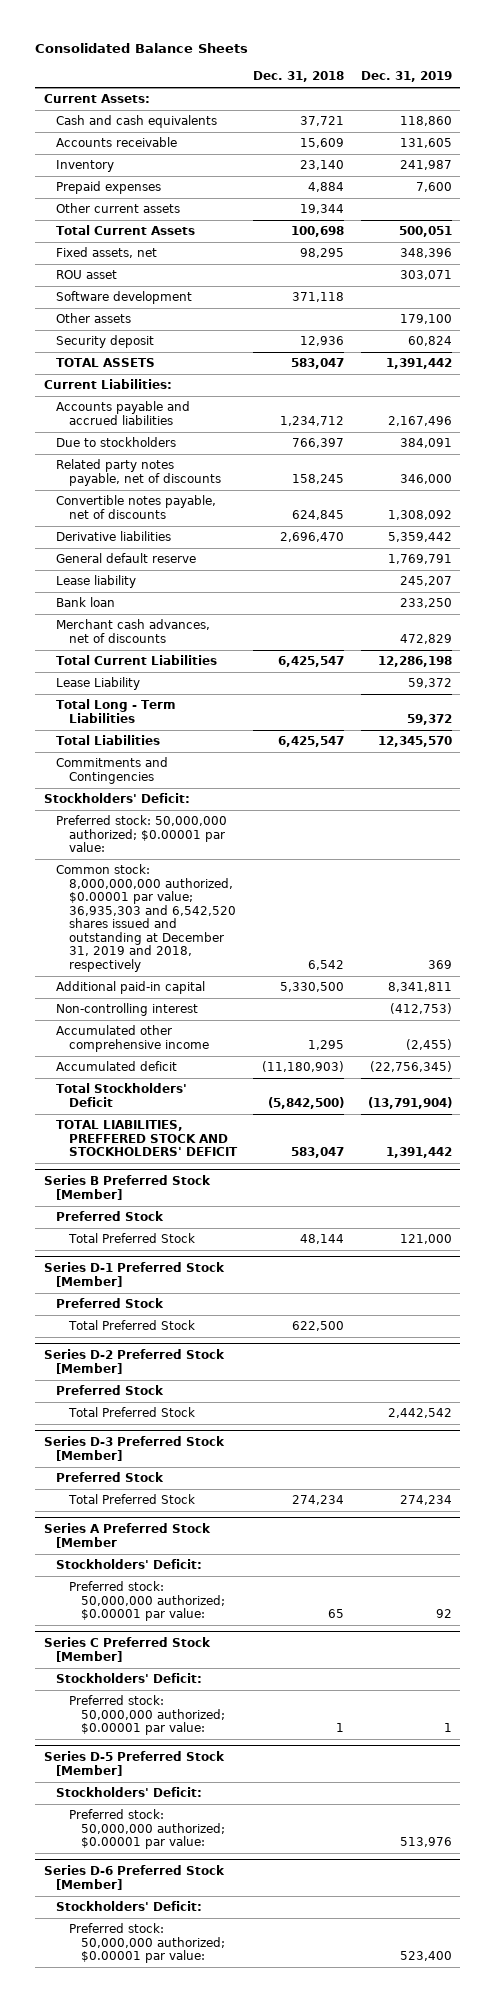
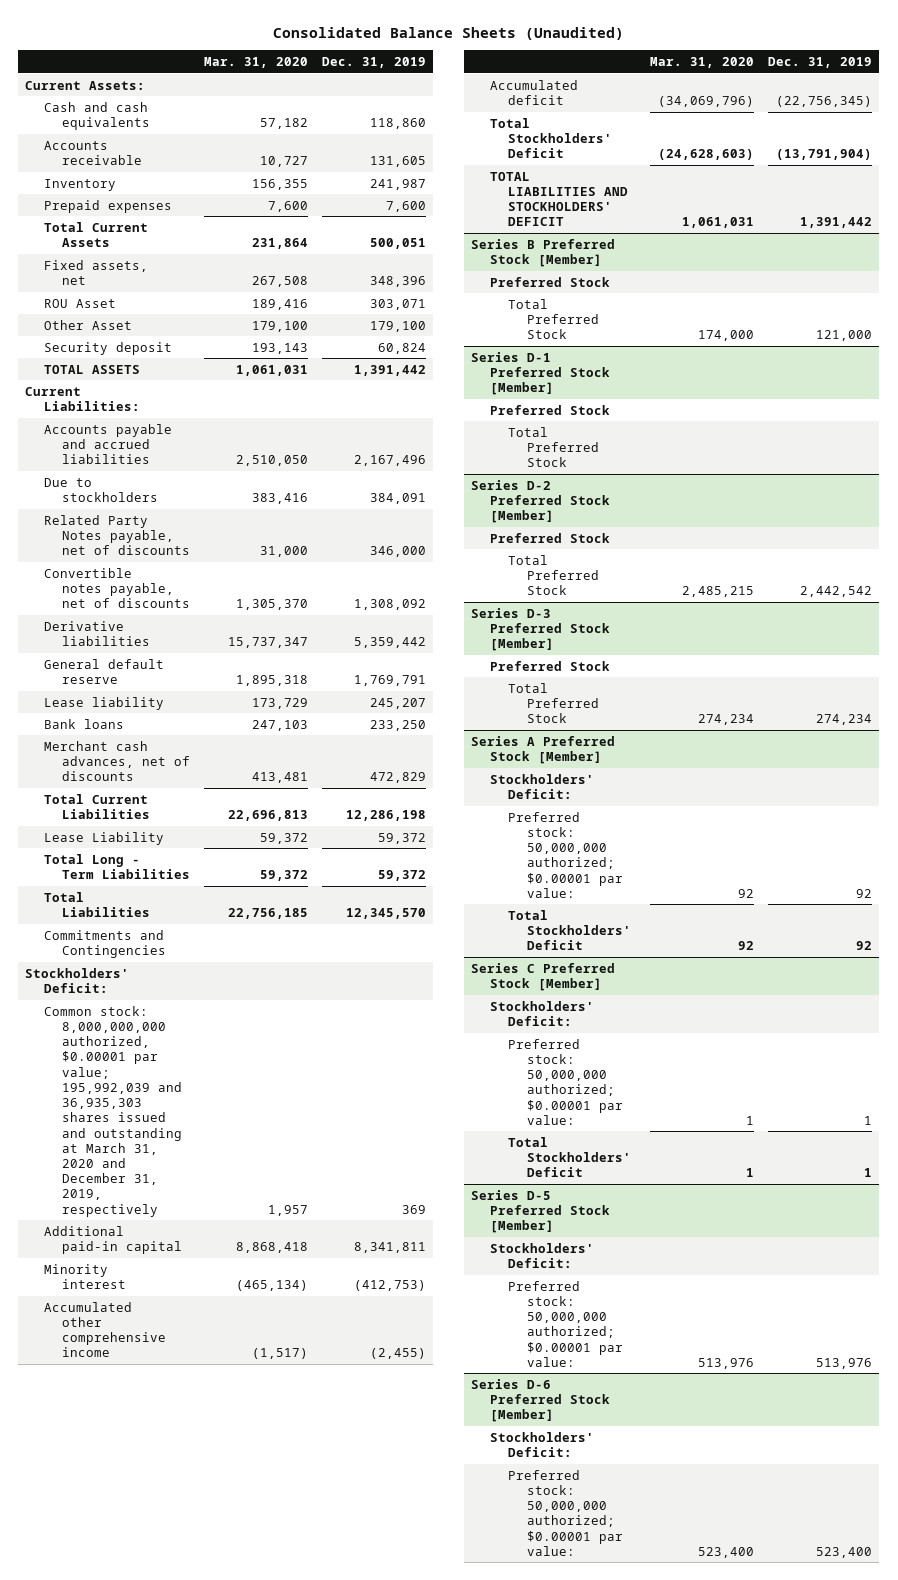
[35,43,249,54] Consolidated Balance Sheets -> [272,26,624,40] Consolidated Balance Sheets (Unaudited)
[253,71,345,83] Dec. 31, 2018 -> none
none -> [204,56,309,68] Mar. 31, 2020
[56,203,181,214] Other current assets -> none
[56,291,193,305] Software development -> none
[56,270,118,280] ROU asset -> [43,298,116,308] ROU Asset
[56,313,132,324] Other assets -> [43,319,132,330] Other Asset
[56,459,221,486] Related party notes payable, net of discounts -> [43,514,191,556] Related Party Notes payable, net of discounts
[56,597,116,608] Bank loan -> [43,718,124,729] Bank loans
[56,815,228,853] Preferred stock: 50,000,000 authorized; $0.00001 par value: -> none
[56,864,236,972] Common stock: 8,000,000,000 authorized, $0.00001 par value; 36,935,303 and 6,542,520 shares issued and outstanding at December 31, 2019 and 2018, respectively -> [43,1005,183,1217] Common stock: 8,000,000,000 authorized, $0.00001 par value; 195,992,039 and 36,935,303 shares issued and outstanding at March 31, 2020 and December 31, 2019, respectively
[56,1003,199,1017] Non-controlling interest -> [43,1263,127,1289] Minority interest
[56,1120,238,1157] TOTAL LIABILITIES, PREFFERED STOCK AND STOCKHOLDERS' DEFICIT -> [489,171,629,227] TOTAL LIABILITIES AND STOCKHOLDERS' DEFICIT
[43,1523,211,1548] Series A Preferred Stock [Member -> [471,735,616,764] Series A Preferred Stock [Member]
none -> [508,909,631,951] Total Stockholders' Deficit
none -> [508,1136,631,1178] Total Stockholders' Deficit

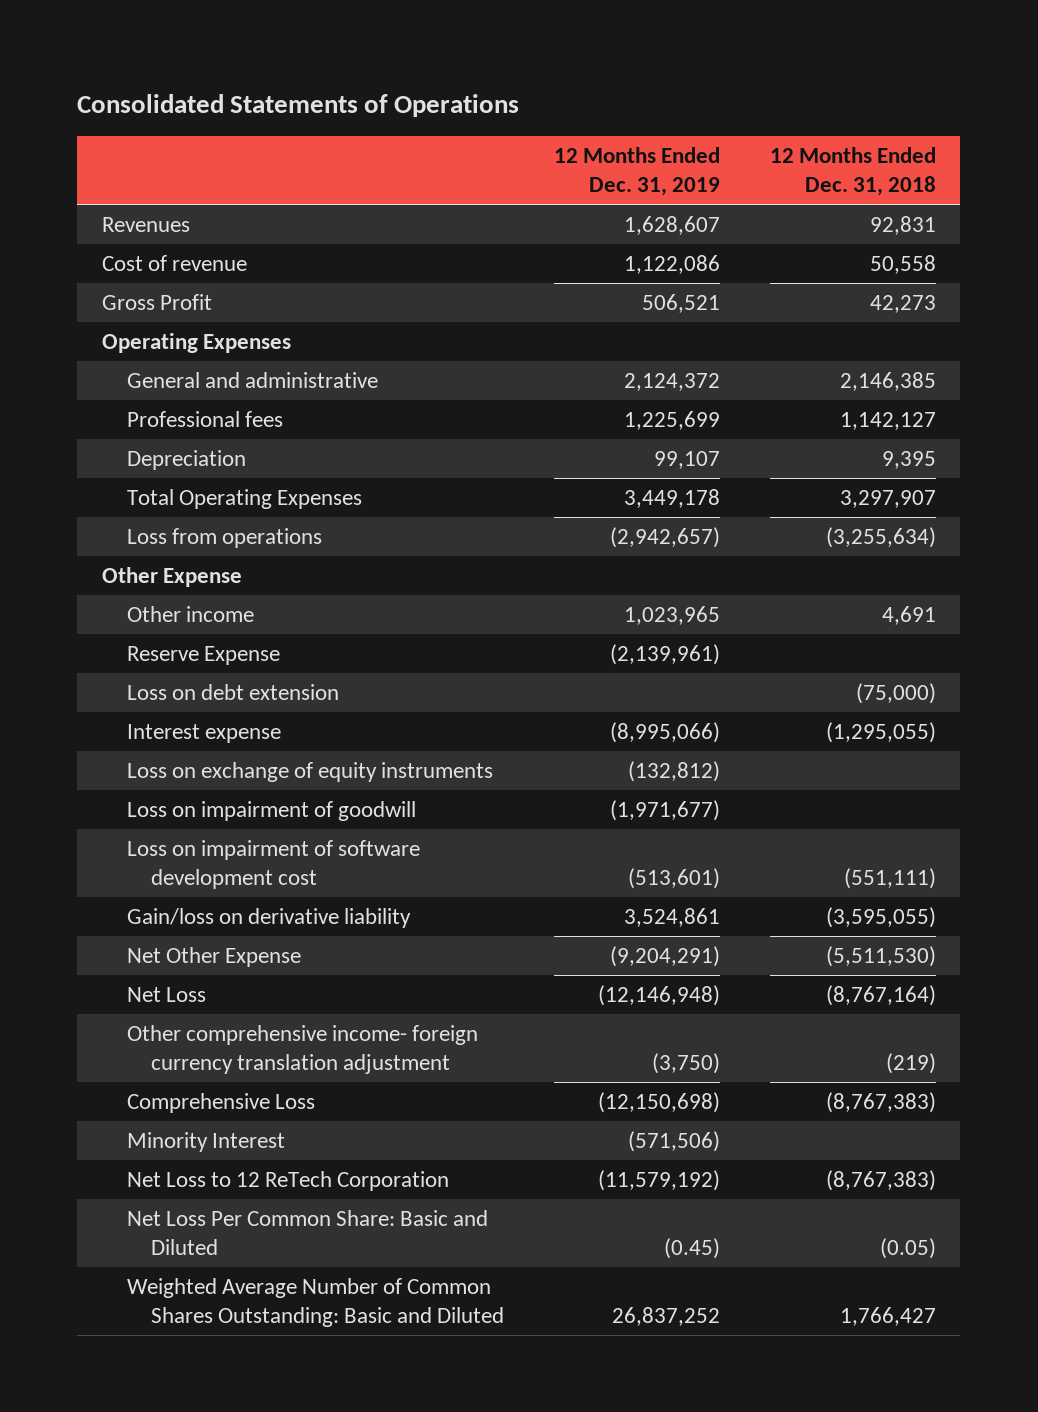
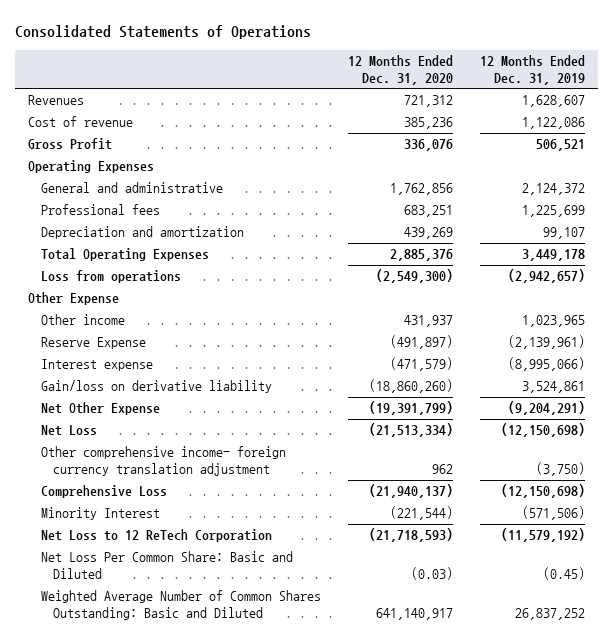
[769,147,936,197] 12 Months Ended Dec. 31, 2018 -> none
none -> [347,54,453,85] 12 Months Ended Dec. 31, 2020
[126,450,246,471] Depreciation -> [40,226,244,240] Depreciation and amortization
[126,684,339,701] Loss on debt extension -> none
[126,762,493,783] Loss on exchange of equity instruments -> none
[126,801,416,822] Loss on impairment of goodwill -> none
[126,840,420,889] Loss on impairment of software development cost -> none
[597,985,720,1007] (12,146,948) -> [500,423,585,438] (12,150,698)

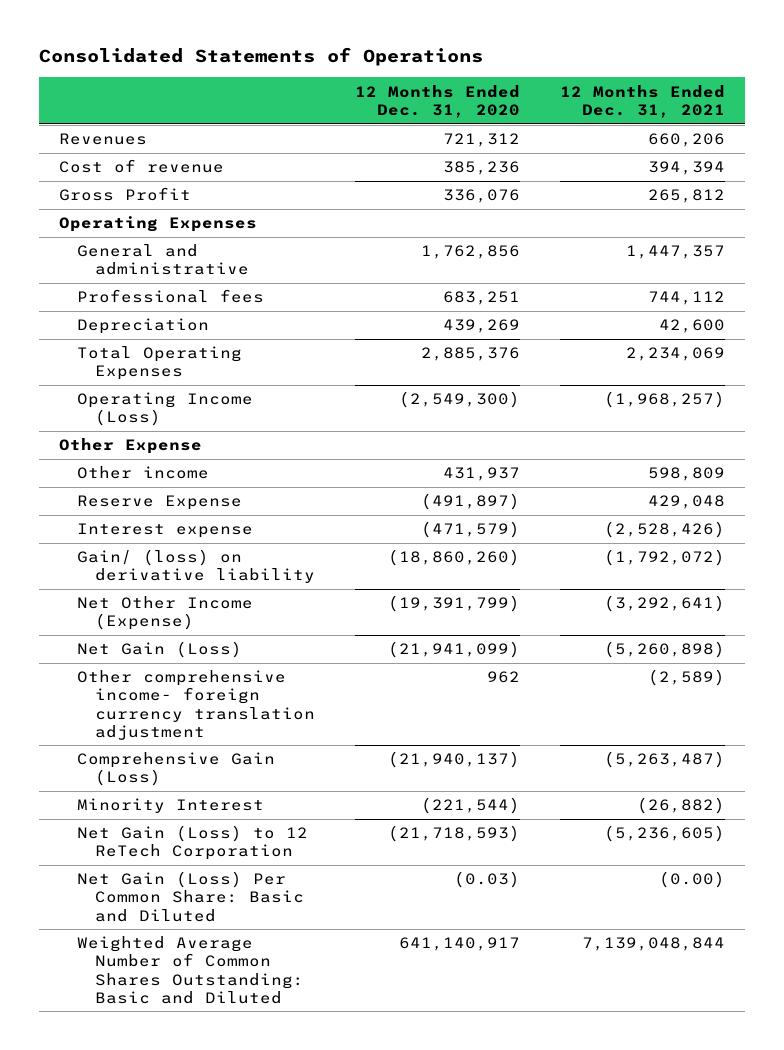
[479,54,585,85] 12 Months Ended Dec. 31, 2019 -> none
none -> [560,84,726,118] 12 Months Ended Dec. 31, 2021
[40,226,244,240] Depreciation and amortization -> [76,318,209,335] Depreciation
[40,270,181,284] Loss from operations -> [76,392,253,427] Operating Income (Loss)
[40,380,272,394] Gain/loss on derivative liability -> [76,549,315,584] Gain/ (loss) on derivative liability
[40,402,160,416] Net Other Expense -> [76,596,253,631] Net Other Income (Expense)
[40,425,97,437] Net Loss -> [76,641,242,659] Net Gain (Loss)
[368,423,453,438] (21,513,334) -> [387,641,520,659] (21,941,099)
[40,485,167,499] Comprehensive Loss -> [76,752,275,787] Comprehensive Gain (Loss)
[40,529,272,543] Net Loss to 12 ReTech Corporation -> [76,825,308,861] Net Gain (Loss) to 12 ReTech Corporation
[40,551,293,580] Net Loss Per Common Share: Basic and Diluted -> [76,871,304,922] Net Gain (Loss) Per Common Share: Basic and Diluted

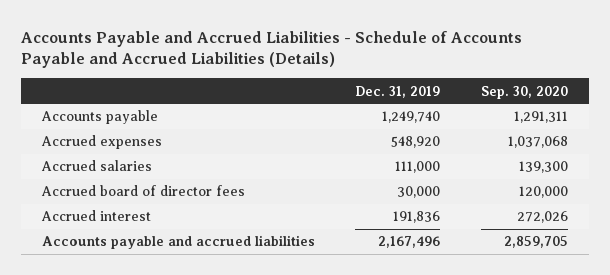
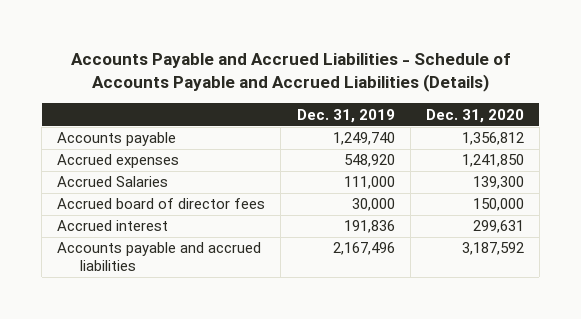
[481,85,569,99] Sep. 30, 2020 -> none
none -> [425,108,524,123] Dec. 31, 2020
[40,160,152,172] Accrued salaries -> [57,176,169,188] Accrued Salaries

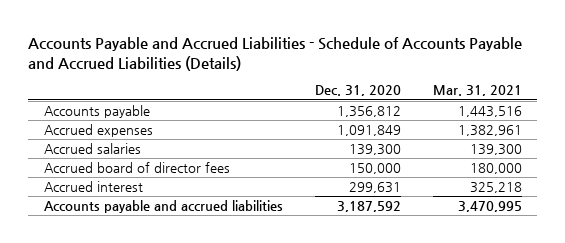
[296,108,395,123] Dec. 31, 2019 -> none
none -> [432,85,522,97] Mar. 31, 2021
[461,154,524,168] 1,241,850 -> [336,125,401,137] 1,091,849
[57,176,169,188] Accrued Salaries -> [43,143,141,155] Accrued salaries

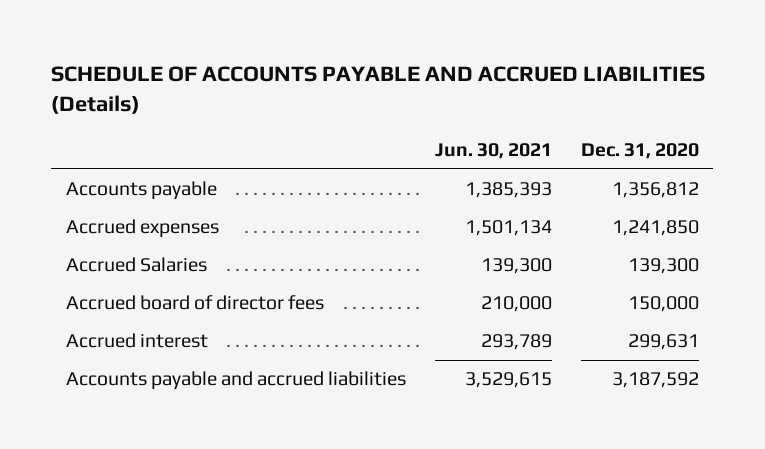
[27,36,522,71] Accounts Payable and Accrued Liabilities - Schedule of Accounts Payable and Accrued Liabilities (Details) -> [51,66,706,115] SCHEDULE OF ACCOUNTS PAYABLE AND ACCRUED LIABILITIES (Details)
[432,85,522,97] Mar. 31, 2021 -> none
none -> [434,142,552,159] Jun. 30, 2021
[336,125,401,137] 1,091,849 -> [611,220,699,237] 1,241,850
[43,143,141,155] Accrued salaries -> [65,257,207,273] Accrued Salaries

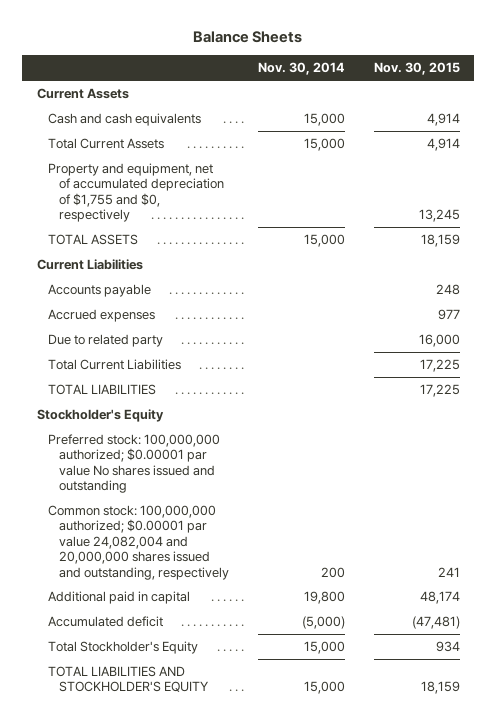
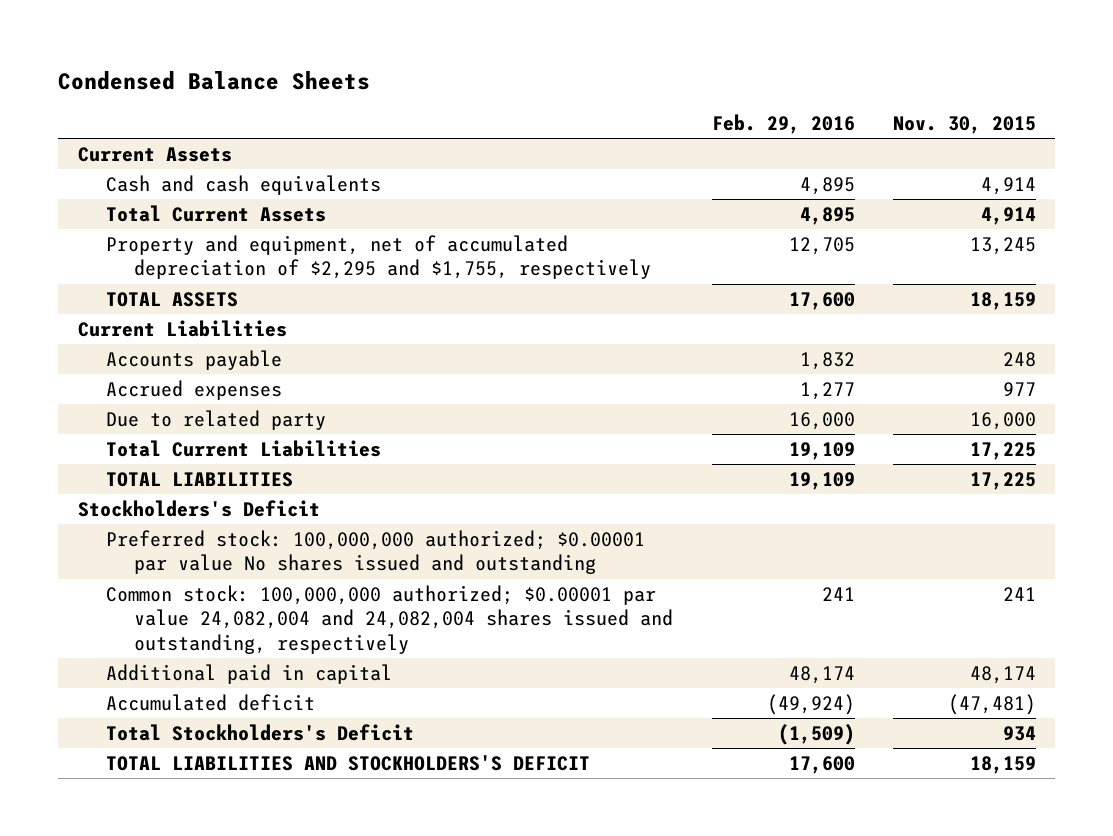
[193,31,303,44] Balance Sheets -> [58,70,371,90] Condensed Balance Sheets
[258,62,346,76] Nov. 30, 2014 -> none
none -> [711,114,855,135] Feb. 29, 2016
[47,163,225,223] Property and equipment, net of accumulated depreciation of $1,755 and $0, respectively -> [105,234,652,280] Property and equipment, net of accumulated depreciation of $2,295 and $1,755, respectively
[36,409,164,423] Stockholder's Equity -> [77,499,320,517] Stockholders's Deficit
[47,505,230,580] Common stock: 100,000,000 authorized; $0.00001 par value 24,082,004 and 20,000,000 shares issued and outstanding, respectively -> [105,584,674,655] Common stock: 100,000,000 authorized; $0.00001 par value 24,082,004 and 24,082,004 shares issued and outstanding, respectively
[47,641,198,655] Total Stockholder's Equity -> [105,723,414,741] Total Stockholders's Deficit
[47,666,210,693] TOTAL LIABILITIES AND STOCKHOLDER'S EQUITY -> [105,754,590,771] TOTAL LIABILITIES AND STOCKHOLDERS'S DEFICIT

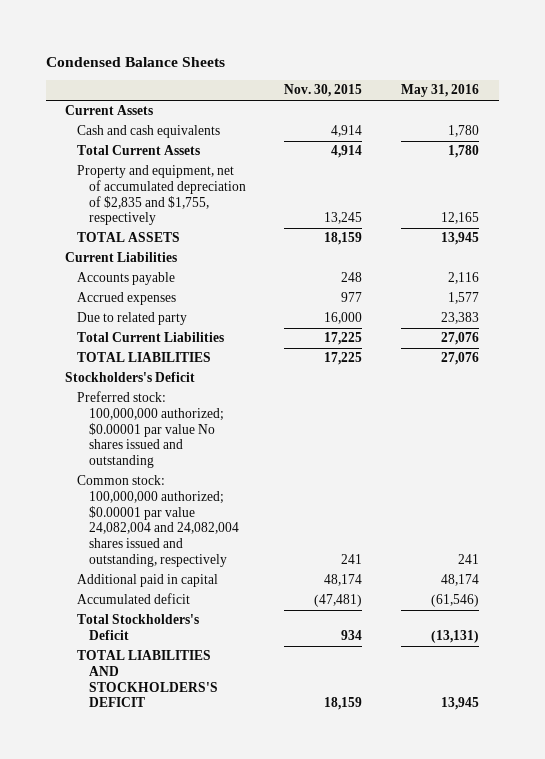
[711,114,855,135] Feb. 29, 2016 -> none
none -> [401,84,480,98] May 31, 2016
[105,234,652,280] Property and equipment, net of accumulated depreciation of $2,295 and $1,755, respectively -> [76,165,246,226] Property and equipment, net of accumulated depreciation of $2,835 and $1,755, respectively

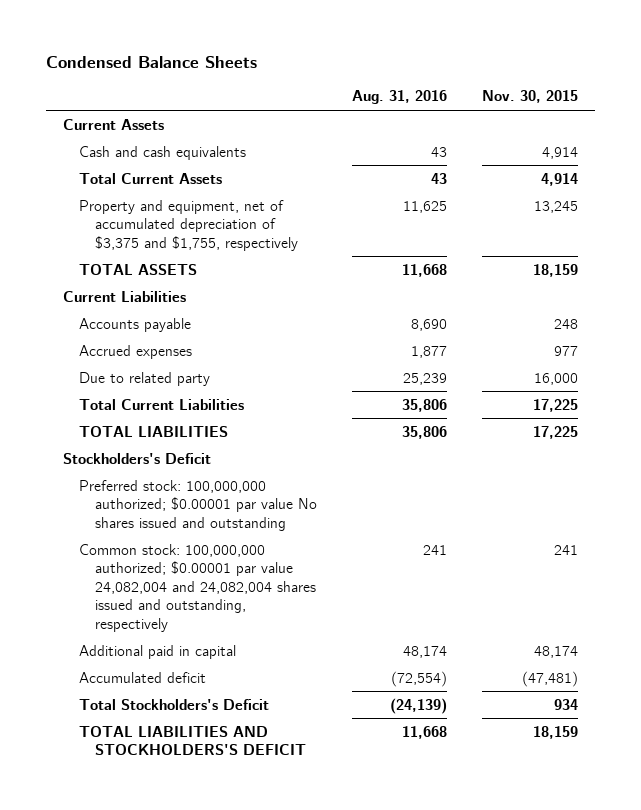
[401,84,480,98] May 31, 2016 -> none
none -> [351,90,447,105] Aug. 31, 2016
[76,165,246,226] Property and equipment, net of accumulated depreciation of $2,835 and $1,755, respectively -> [79,199,299,251] Property and equipment, net of accumulated depreciation of $3,375 and $1,755, respectively

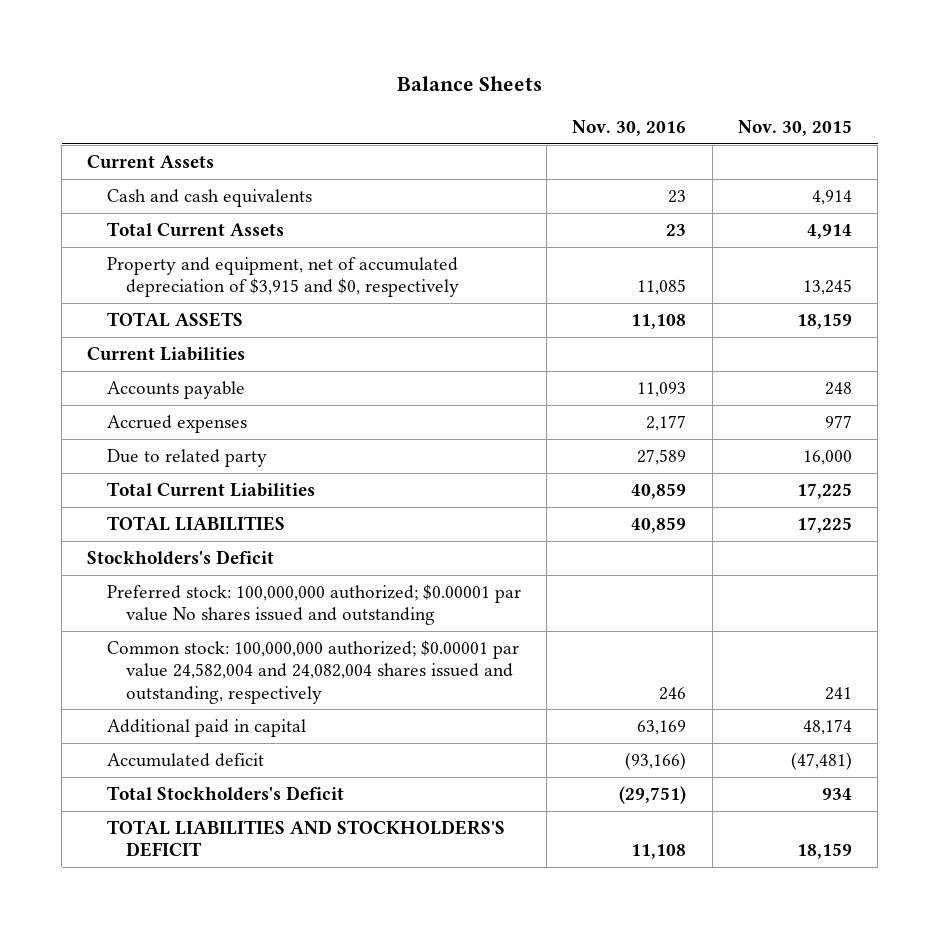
[45,56,257,69] Condensed Balance Sheets -> [396,75,542,91] Balance Sheets
[351,90,447,105] Aug. 31, 2016 -> none
none -> [572,119,687,136] Nov. 30, 2016
[79,199,299,251] Property and equipment, net of accumulated depreciation of $3,375 and $1,755, respectively -> [106,257,460,298] Property and equipment, net of accumulated depreciation of $3,915 and $0, respectively
[79,543,317,632] Common stock: 100,000,000 authorized; $0.00001 par value 24,082,004 and 24,082,004 shares issued and outstanding, respectively -> [106,640,519,704] Common stock: 100,000,000 authorized; $0.00001 par value 24,582,004 and 24,082,004 shares issued and outstanding, respectively

